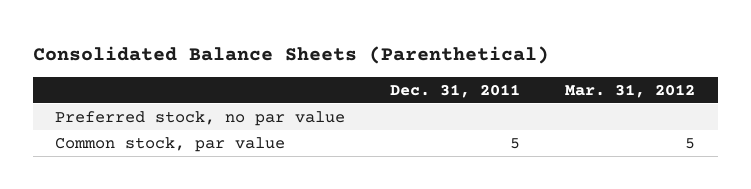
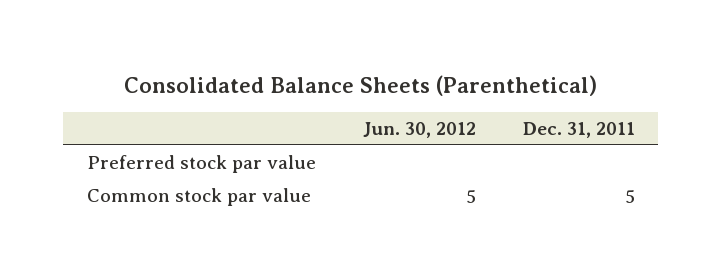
[565,83,696,98] Mar. 31, 2012 -> none
none -> [362,121,476,138] Jun. 30, 2012
[55,110,346,126] Preferred stock, no par value -> [86,155,316,174] Preferred stock par value
[55,136,286,152] Common stock, par value -> [86,188,311,207] Common stock par value

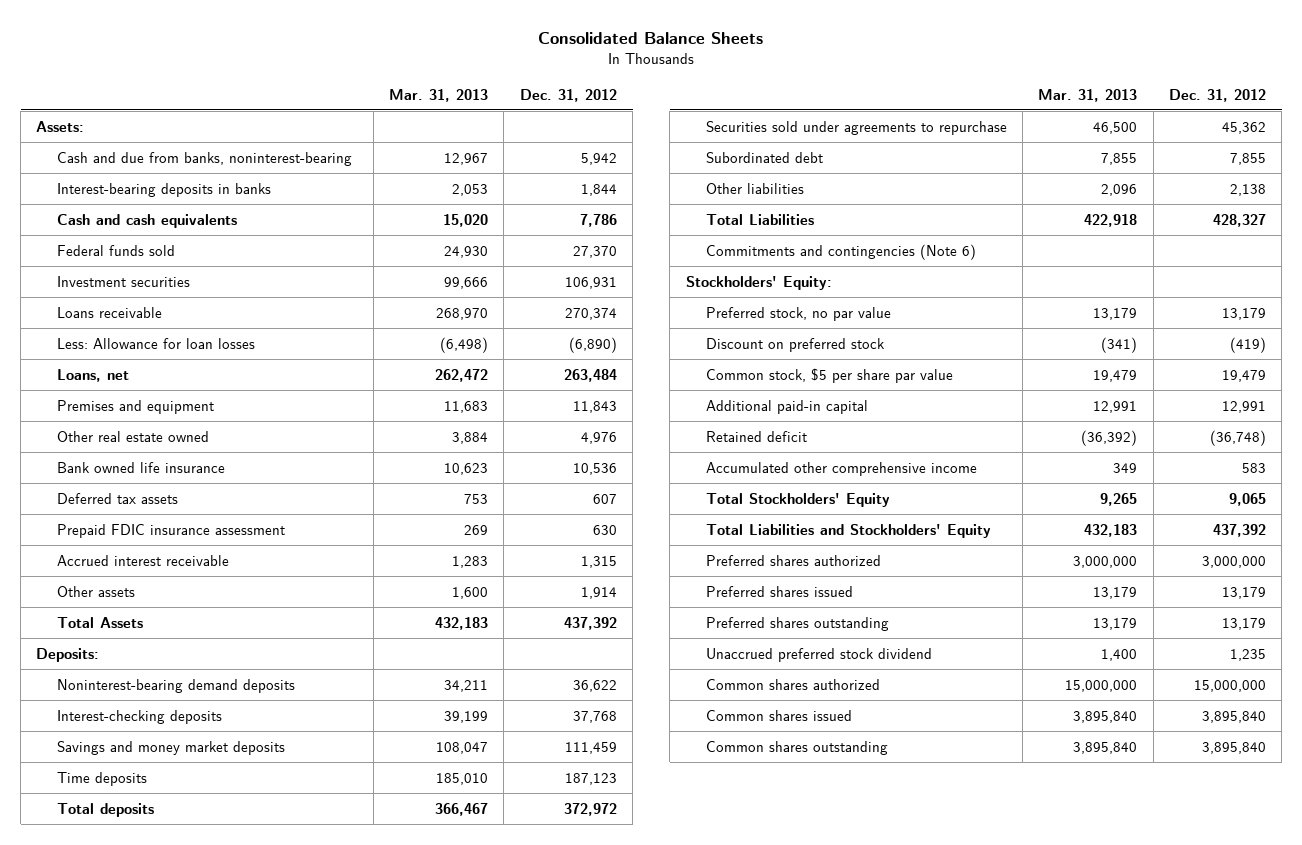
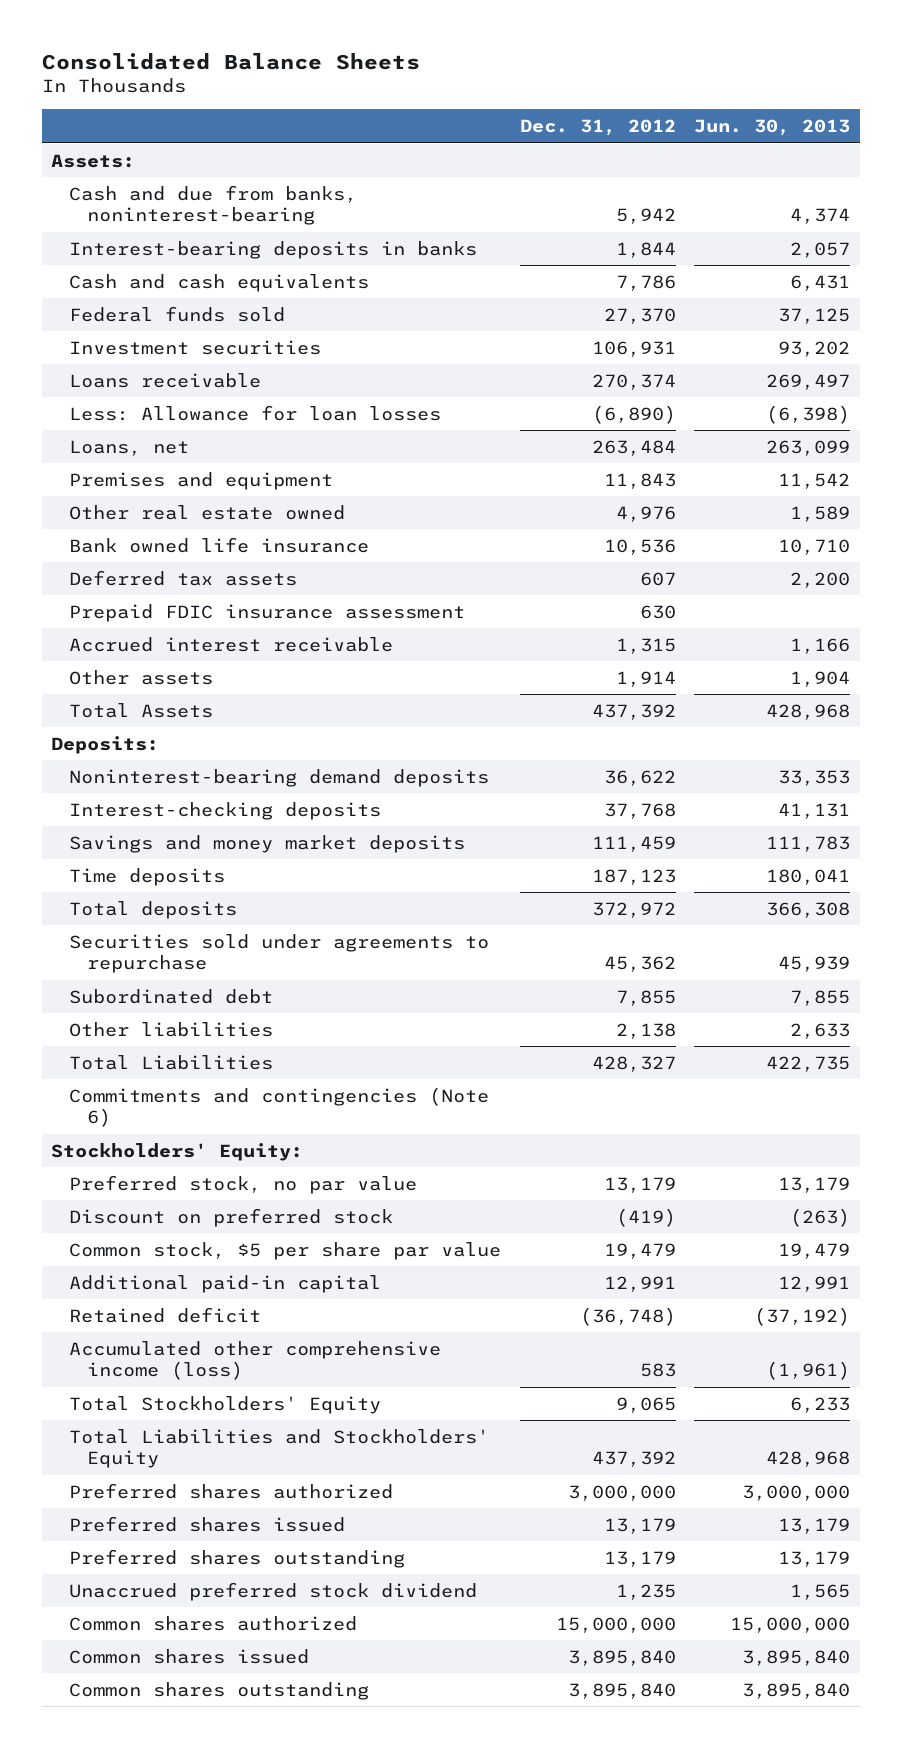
[389,88,489,102] Mar. 31, 2013 -> none
none -> [694,119,851,137] Jun. 30, 2013
[705,461,977,476] Accumulated other comprehensive income -> [68,1340,441,1381] Accumulated other comprehensive income (loss)

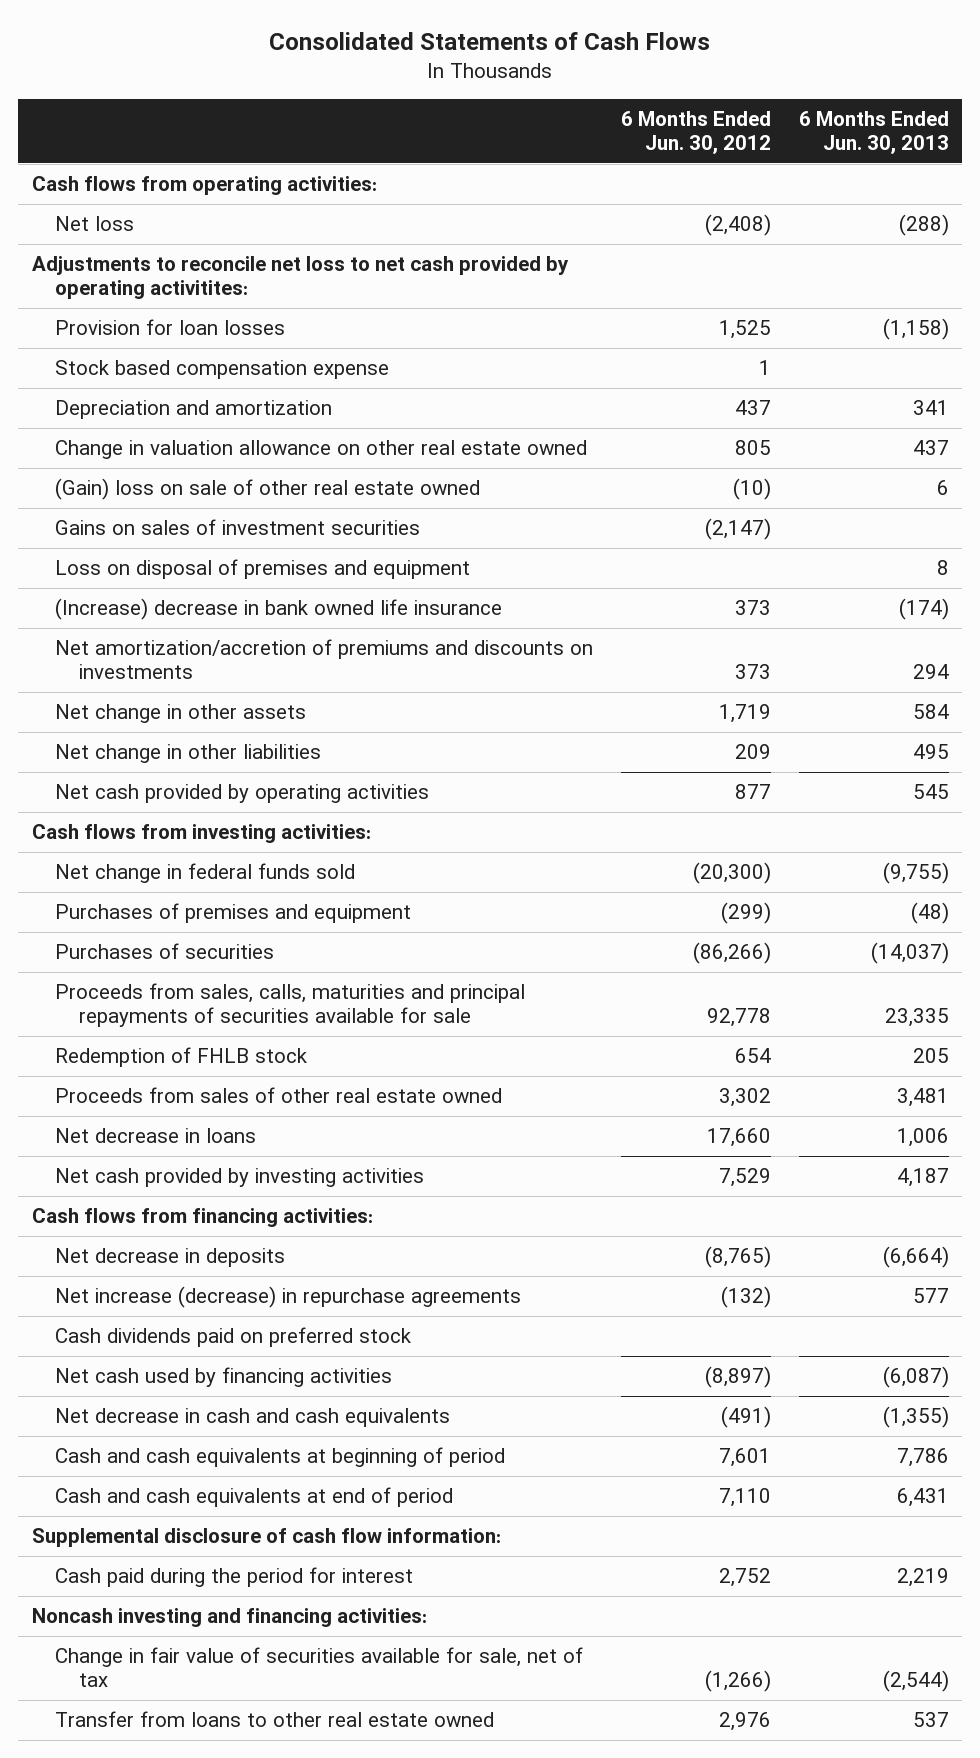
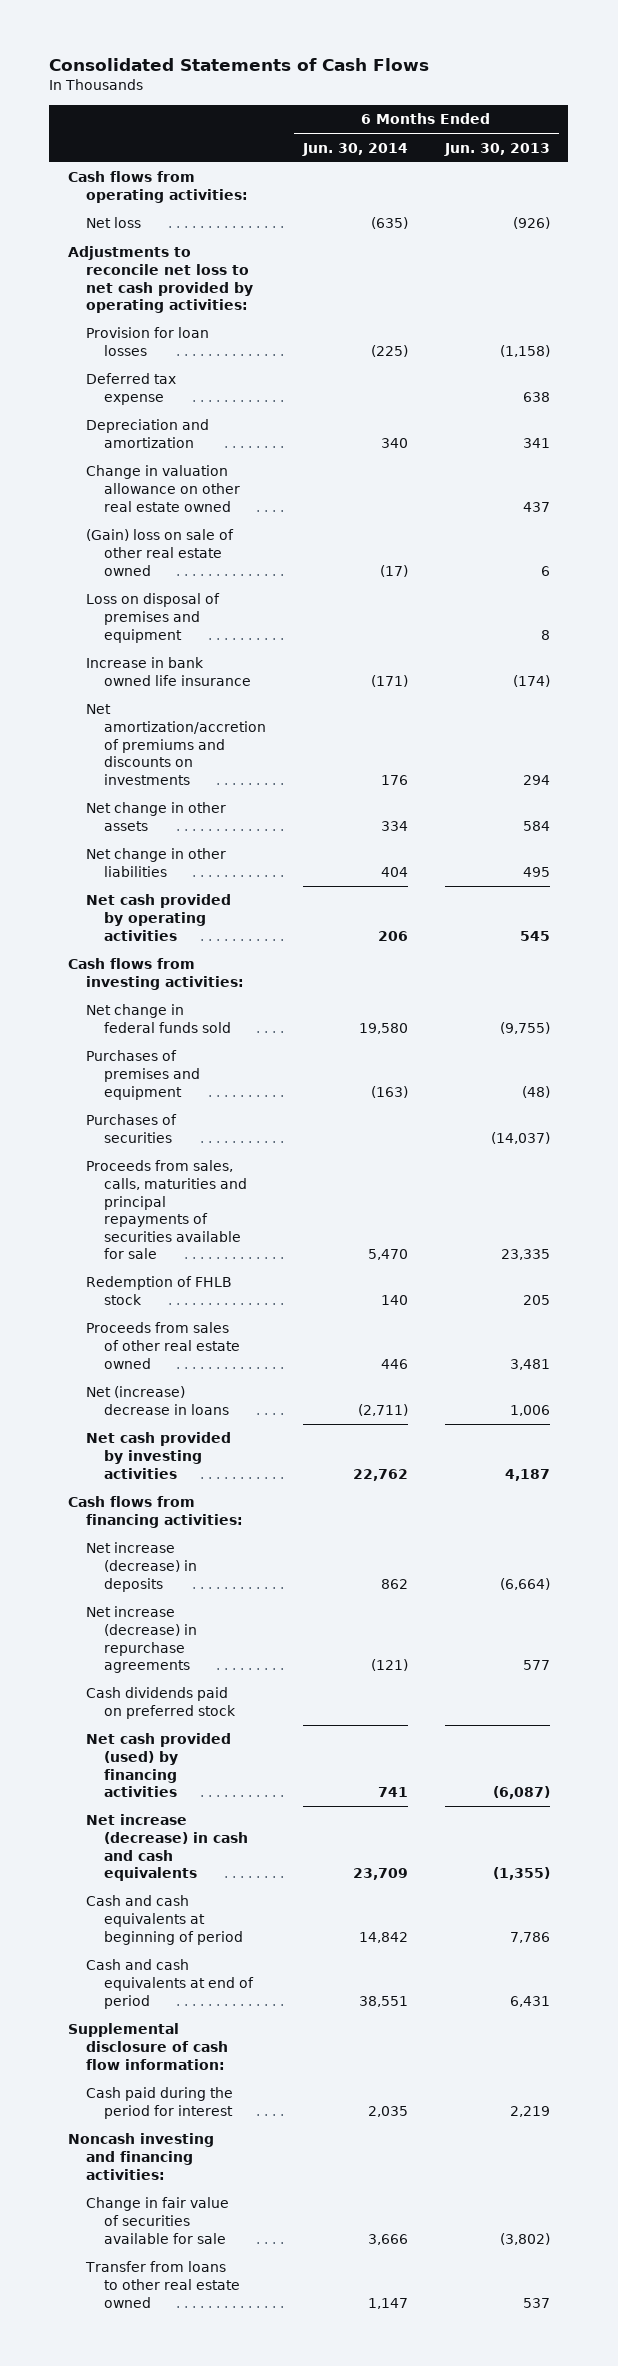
[620,111,771,154] 6 Months Ended Jun. 30, 2012 -> none
none -> [301,142,408,156] Jun. 30, 2014
[898,214,949,237] (288) -> [512,217,550,230] (926)
[31,256,569,300] Adjustments to reconcile net loss to net cash provided by operating activitites: -> [67,246,253,314] Adjustments to reconcile net loss to net cash provided by operating activities:
[55,360,390,380] Stock based compensation expense -> none
none -> [85,373,176,406] Deferred tax expense
[55,519,421,536] Gains on sales of investment securities -> none
[55,598,503,621] (Increase) decrease in bank owned life insurance -> [85,657,251,687] Increase in bank owned life insurance
[55,1128,257,1144] Net decrease in loans -> [85,1386,229,1416] Net (increase) decrease in loans
[55,1248,286,1268] Net decrease in deposits -> [85,1542,197,1592] Net increase (decrease) in deposits
[55,1367,393,1388] Net cash used by financing activities -> [85,1733,231,1798] Net cash provided (used) by financing activities
[55,1408,451,1428] Net decrease in cash and cash equivalents -> [85,1814,248,1882] Net increase (decrease) in cash and cash equivalents
[55,1647,584,1688] Change in fair value of securities available for sale, net of tax -> [85,2197,229,2244] Change in fair value of securities available for sale
[882,1670,949,1693] (2,544) -> [499,2232,550,2245] (3,802)

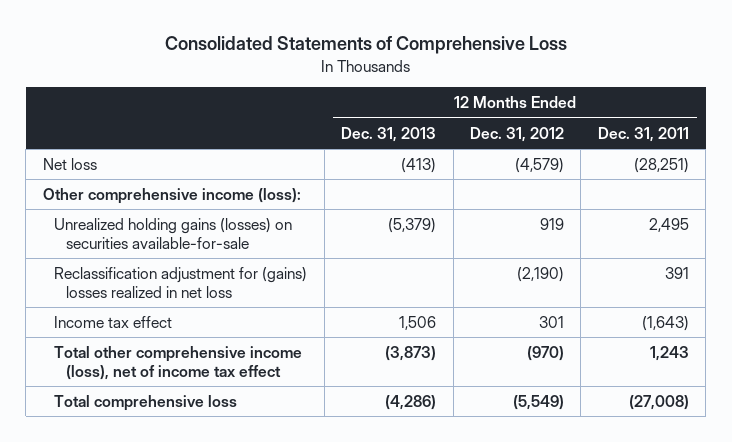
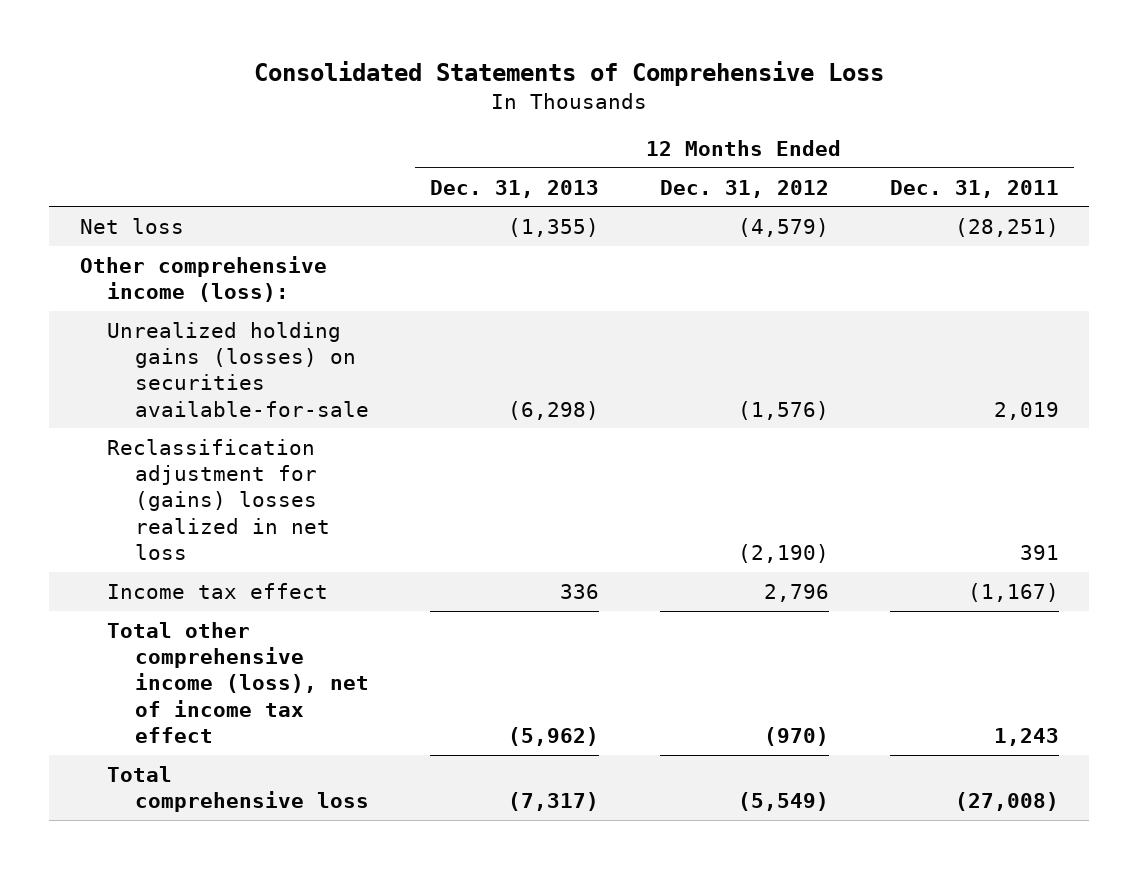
[401,157,437,173] (413) -> [507,217,599,237] (1,355)
[388,217,437,233] (5,379) -> [507,400,599,420] (6,298)
[539,217,564,230] 919 -> [737,400,829,420] (1,576)
[648,217,689,232] 2,495 -> [993,401,1059,420] 2,019
[399,315,437,330] 1,506 -> [559,583,599,599] 336
[538,315,564,328] 301 -> [763,583,829,602] 2,796
[641,315,689,331] (1,643) -> [967,582,1059,602] (1,167)
[385,345,437,361] (3,873) -> [507,726,599,746] (5,962)
[385,394,437,410] (4,286) -> [507,792,599,812] (7,317)

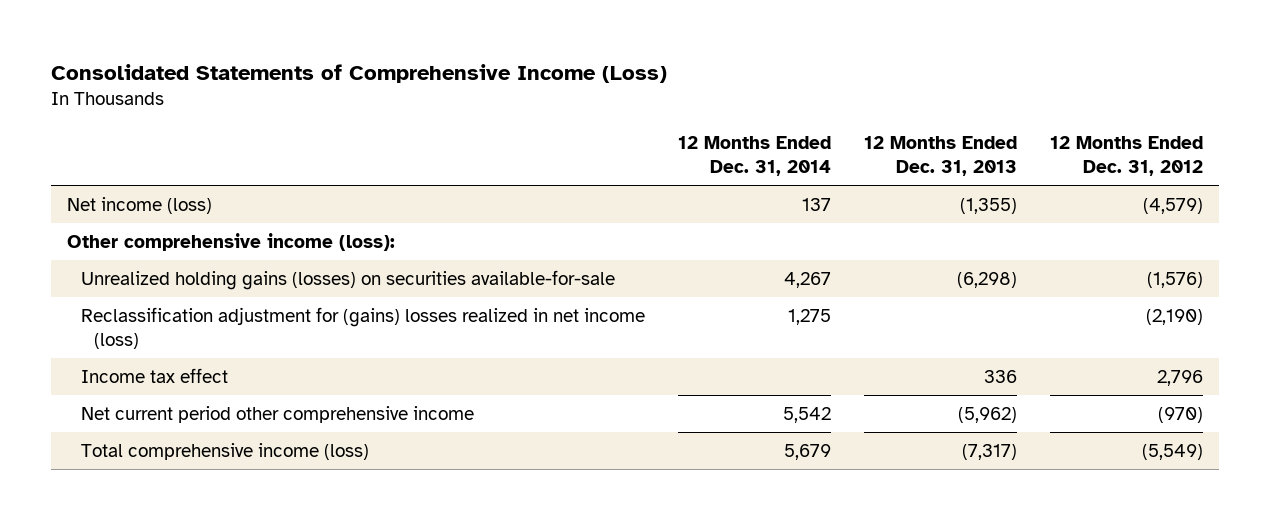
[254,61,885,87] Consolidated Statements of Comprehensive Loss -> [50,63,667,83] Consolidated Statements of Comprehensive Income (Loss)
[889,179,1059,198] Dec. 31, 2011 -> none
none -> [677,135,831,177] 12 Months Ended Dec. 31, 2014
[79,217,184,234] Net loss -> [67,196,213,214] Net income (loss)
[107,438,330,560] Reclassification adjustment for (gains) losses realized in net loss -> [80,306,645,350] Reclassification adjustment for (gains) losses realized in net income (loss)
[107,621,369,743] Total other comprehensive income (loss), net of income tax effect -> [80,405,474,423] Net current period other comprehensive income
[107,765,369,813] Total comprehensive loss -> [80,442,369,460] Total comprehensive income (loss)

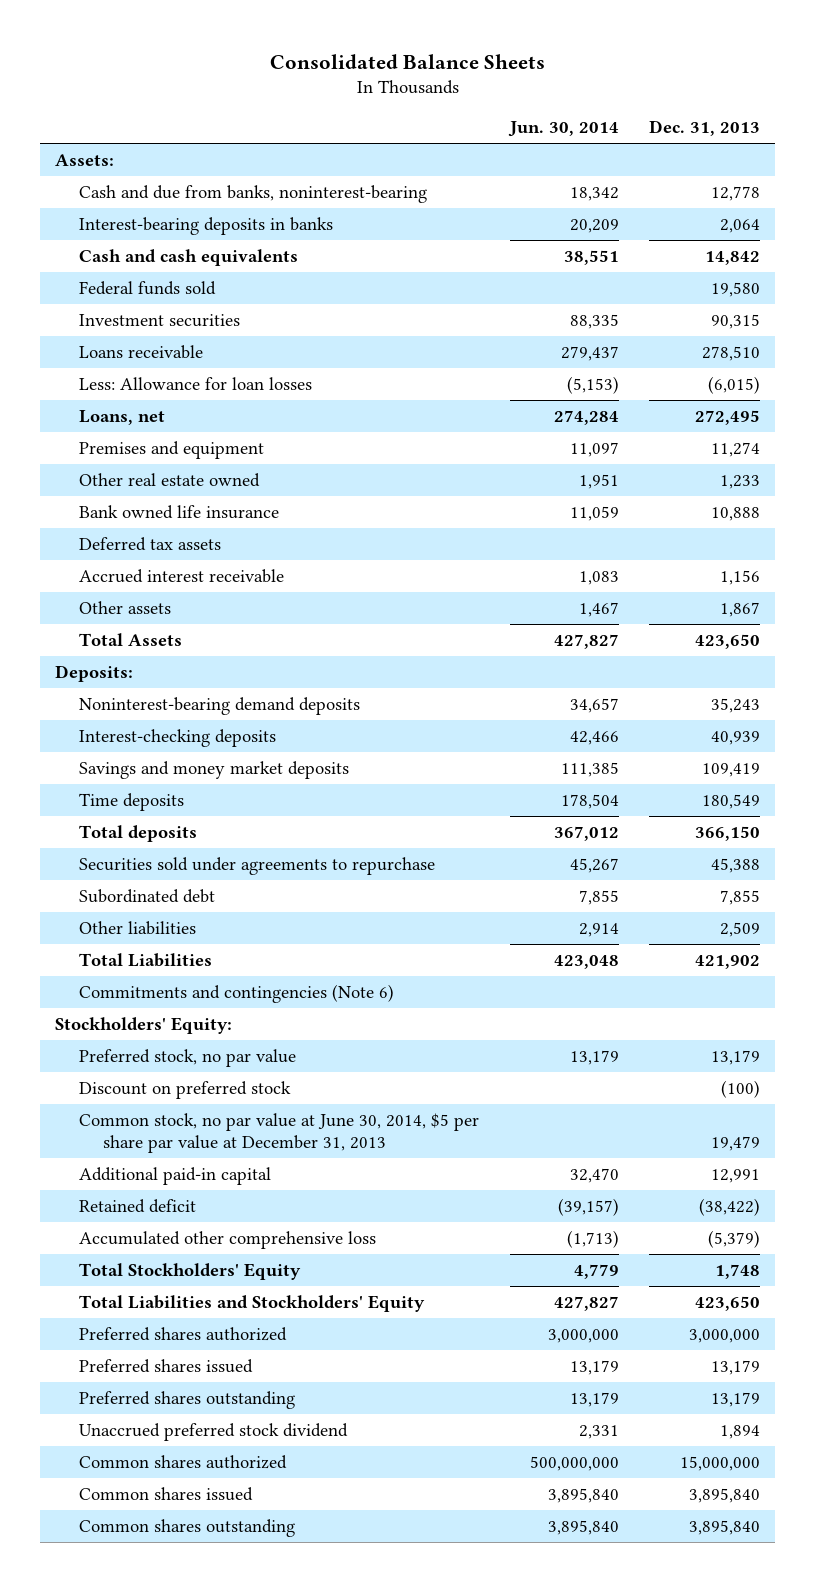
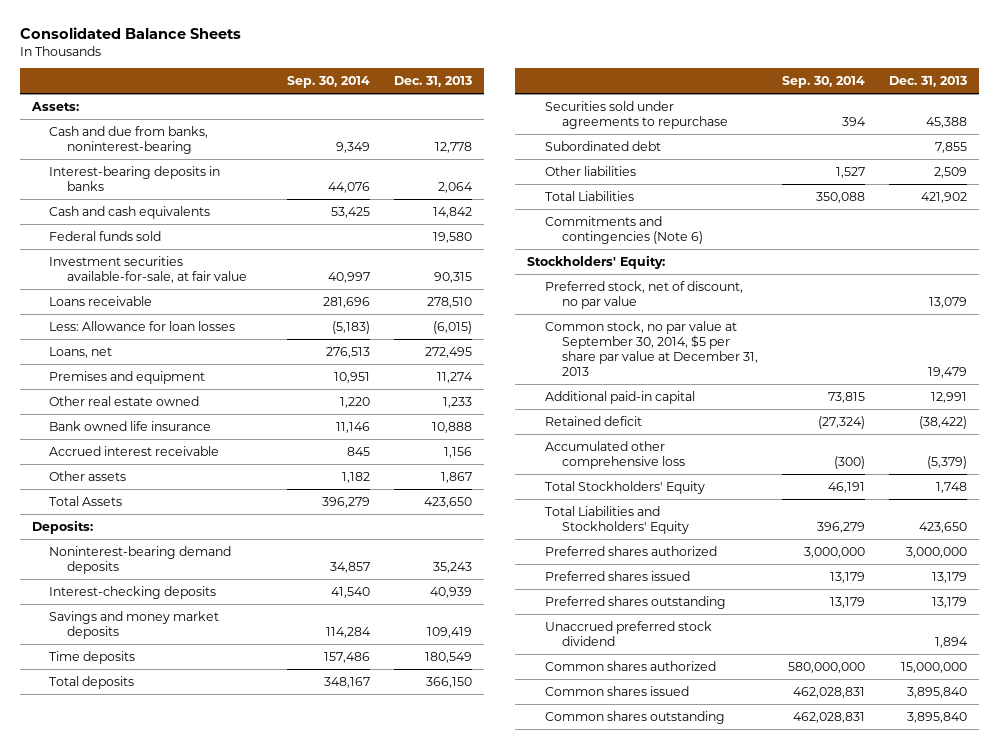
[507,121,619,138] Jun. 30, 2014 -> none
none -> [286,76,370,89] Sep. 30, 2014
[79,313,241,327] Investment securities -> [49,255,247,283] Investment securities available-for-sale, at fair value
[79,536,222,551] Deferred tax assets -> none
[79,1080,292,1099] Discount on preferred stock -> none
[79,1048,297,1067] Preferred stock, no par value -> [544,280,743,309] Preferred stock, net of discount, no par value
[711,1049,761,1065] 13,179 -> [929,296,968,308] 13,079
[79,1112,480,1154] Common stock, no par value at June 30, 2014, $5 per share par value at December 31, 2013 -> [544,320,759,376] Common stock, no par value at September 30, 2014, $5 per share par value at December 31, 2013

